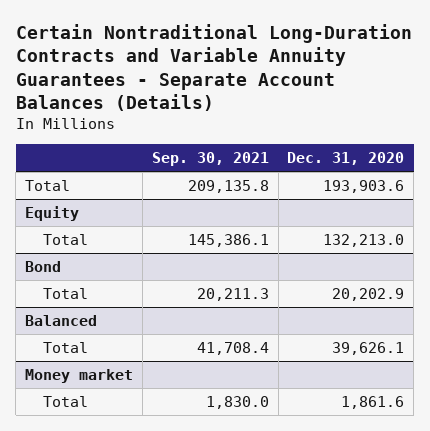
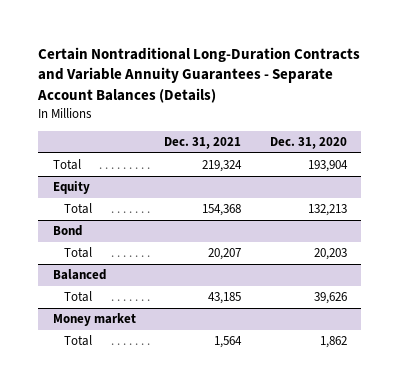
[151,152,269,167] Sep. 30, 2021 -> none
none -> [164,137,242,150] Dec. 31, 2021
[323,179,405,193] 193,903.6 -> [307,160,348,173] 193,904
[323,233,405,247] 132,213.0 -> [307,204,347,217] 132,213
[332,287,405,301] 20,202.9 -> [313,248,347,261] 20,203
[332,341,405,355] 39,626.1 -> [313,292,347,305] 39,626
[341,395,405,409] 1,861.6 -> [319,336,347,349] 1,862

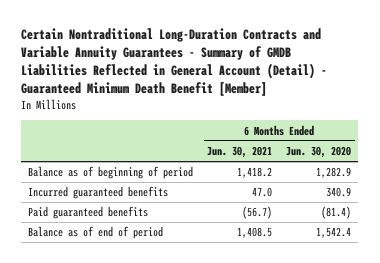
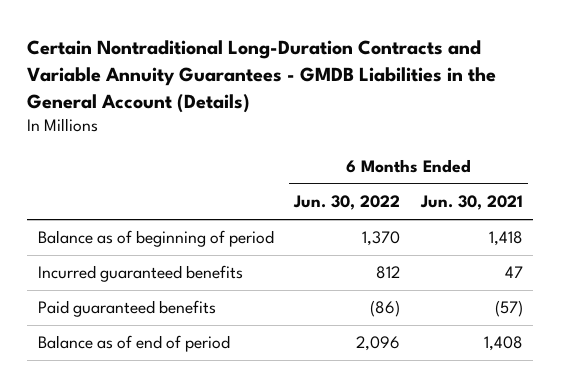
[21,28,328,97] Certain Nontraditional Long-Duration Contracts and Variable Annuity Guarantees - Summary of GMDB Liabilities Reflected in General Account (Detail) - Guaranteed Minimum Death Benefit [Member] -> [27,40,497,113] Certain Nontraditional Long-Duration Contracts and Variable Annuity Guarantees - GMDB Liabilities in the General Account (Details)
[286,146,352,159] Jun. 30, 2020 -> none
none -> [293,195,401,211] Jun. 30, 2022
[237,167,273,179] 1,418.2 -> [488,231,523,247] 1,418
[252,187,273,198] 47.0 -> [504,266,523,279] 47
[242,206,273,220] (56.7) -> [494,300,523,318] (57)
[237,227,273,239] 1,408.5 -> [483,336,523,352] 1,408

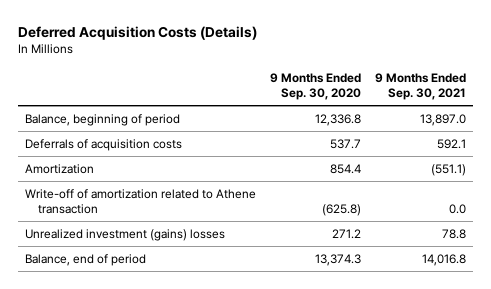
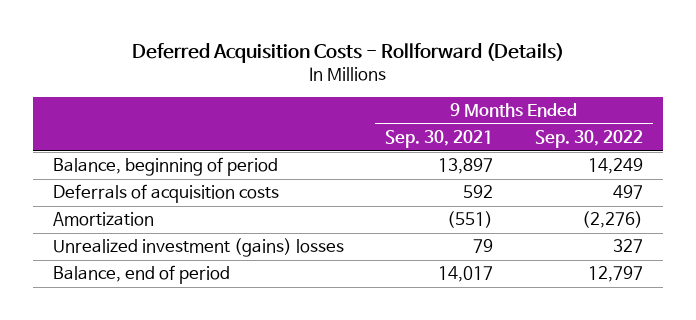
[18,25,258,40] Deferred Acquisition Costs (Details) -> [131,43,564,64] Deferred Acquisition Costs - Rollforward (Details)
[270,72,362,101] 9 Months Ended Sep. 30, 2020 -> none
none -> [534,130,643,149] Sep. 30, 2022
[25,188,257,214] Write-off of amortization related to Athene transaction -> none
[420,113,467,126] 13,897.0 -> [438,158,494,175] 13,897
[437,138,467,149] 592.1 -> [463,185,494,199] 592
[431,163,467,176] (551.1) -> [447,211,494,229] (551)
[442,228,467,239] 78.8 -> [473,239,494,254] 79
[422,253,467,266] 14,016.8 -> [438,266,494,283] 14,017

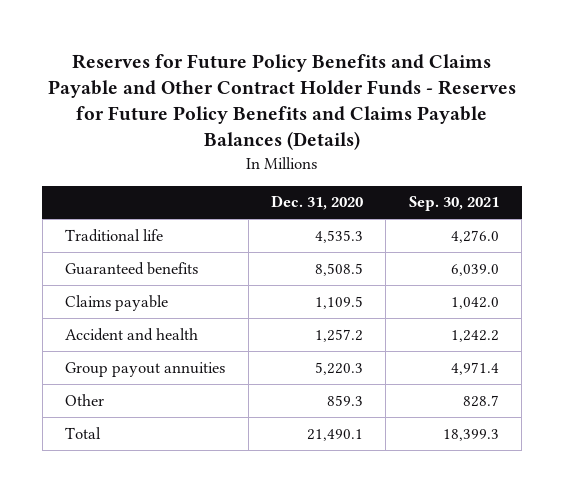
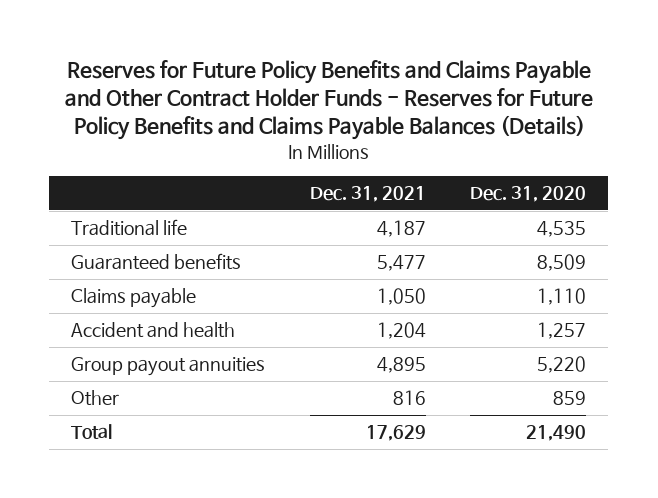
[408,196,499,212] Sep. 30, 2021 -> none
none -> [309,186,426,203] Dec. 31, 2021
[314,229,363,243] 4,535.3 -> [537,221,587,238] 4,535
[314,262,363,276] 8,508.5 -> [537,254,587,272] 8,509
[314,295,363,309] 1,109.5 -> [537,288,587,306] 1,110
[314,328,363,342] 1,257.2 -> [537,322,587,340] 1,257
[314,361,363,375] 5,220.3 -> [537,356,587,374] 5,220
[326,394,363,406] 859.3 -> [553,391,587,406] 859
[306,428,363,441] 21,490.1 -> [526,425,587,442] 21,490

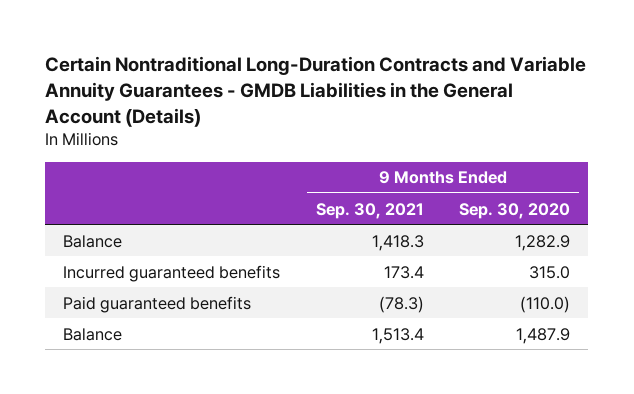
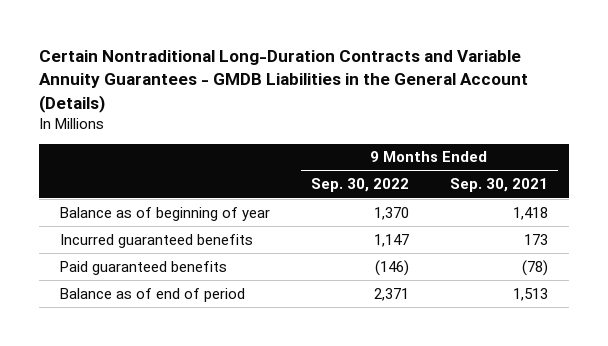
[459,202,571,219] Sep. 30, 2020 -> none
none -> [310,178,409,193] Sep. 30, 2022
[63,234,123,248] Balance -> [59,206,270,221] Balance as of beginning of year
[371,234,424,251] 1,418.3 -> [513,206,549,220] 1,418
[383,265,424,279] 173.4 -> [524,233,549,245] 173
[378,295,424,313] (78.3) -> [522,259,549,276] (78)
[63,327,123,341] Balance -> [59,287,245,302] Balance as of end of period
[371,327,424,344] 1,513.4 -> [513,287,549,301] 1,513

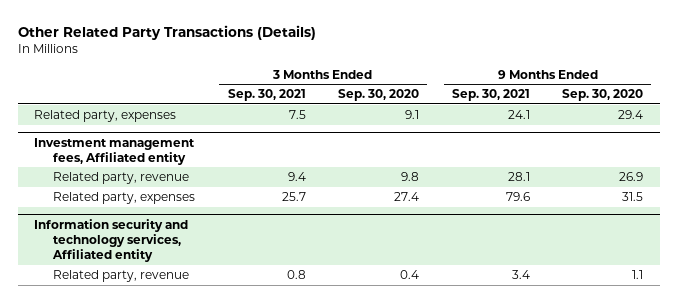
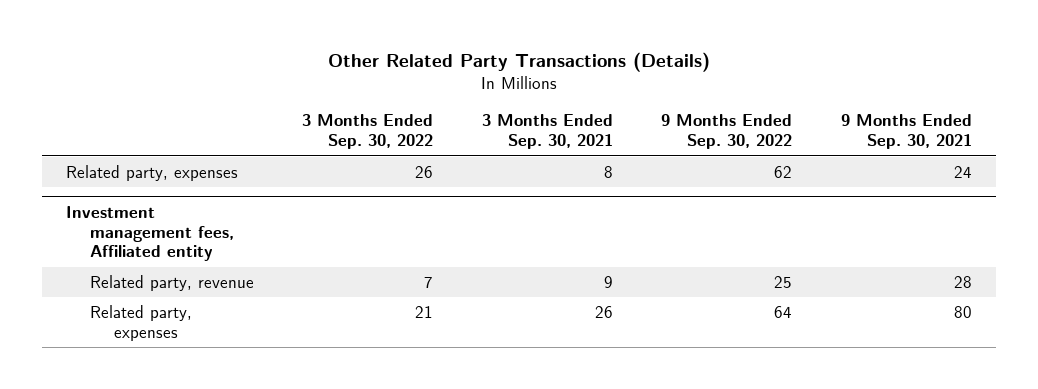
[338,89,420,102] Sep. 30, 2020 -> none
[562,89,644,102] Sep. 30, 2020 -> none
none -> [302,114,434,150] 3 Months Ended Sep. 30, 2022
none -> [661,114,793,150] 9 Months Ended Sep. 30, 2022
[288,109,306,119] 7.5 -> [603,165,613,178] 8
[507,109,530,119] 24.1 -> [953,165,972,178] 24
[34,218,189,262] Information security and technology services, Affiliated entity -> none
[52,269,189,282] Related party, revenue -> none
[287,171,306,181] 9.4 -> [603,275,613,288] 9
[507,171,530,181] 28.1 -> [953,275,972,288] 28
[281,191,306,201] 25.7 -> [594,305,613,318] 26
[505,191,530,201] 79.6 -> [953,305,972,318] 80

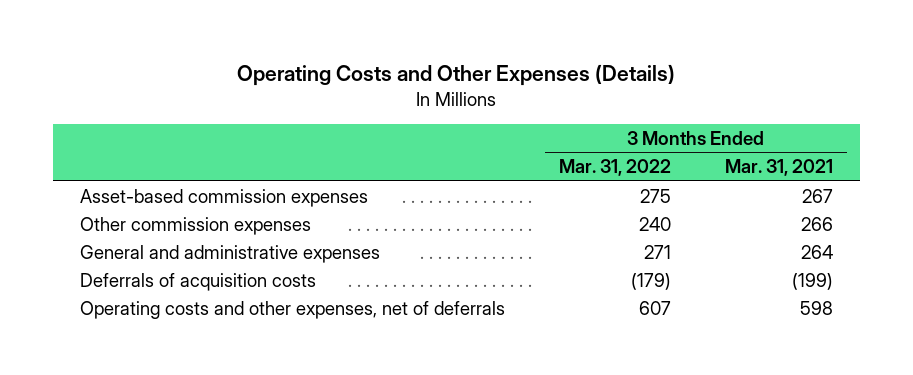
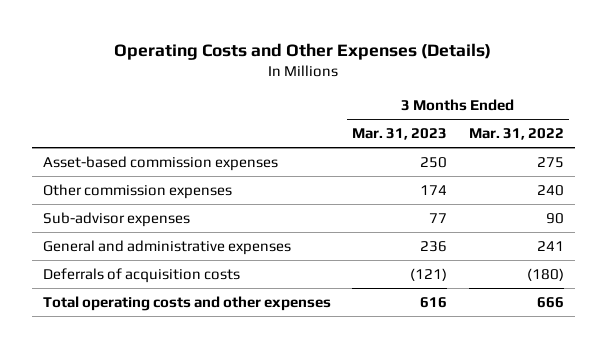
[725,159,834,177] Mar. 31, 2021 -> none
none -> [352,128,448,141] Mar. 31, 2023
none -> [42,211,190,227] Sub-advisor expenses
[643,244,671,259] 271 -> [536,240,564,251] 241
[630,272,671,290] (179) -> [526,267,564,281] (180)
[79,300,505,319] Operating costs and other expenses, net of deferrals -> [42,295,331,311] Total operating costs and other expenses
[638,300,671,315] 607 -> [536,296,564,308] 666

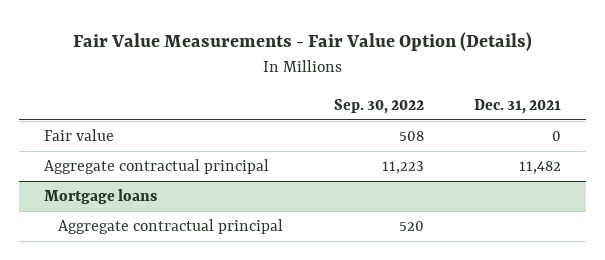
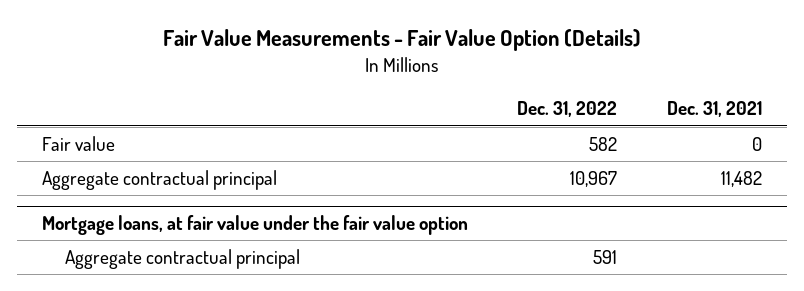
[333,99,424,115] Sep. 30, 2022 -> none
none -> [517,101,618,118] Dec. 31, 2022
[44,189,158,205] Mortgage loans -> [41,215,468,236] Mortgage loans, at fair value under the fair value option

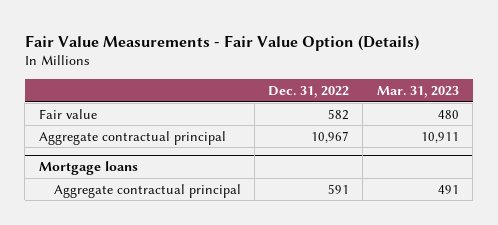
[666,101,762,118] Dec. 31, 2021 -> none
none -> [376,86,459,99] Mar. 31, 2023
[41,215,468,236] Mortgage loans, at fair value under the fair value option -> [38,161,138,176] Mortgage loans

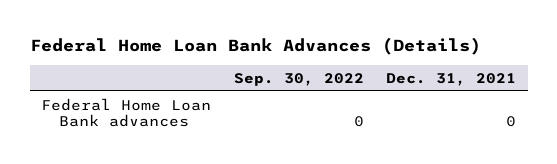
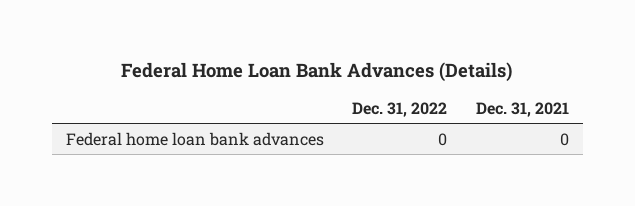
[233,72,364,86] Sep. 30, 2022 -> none
none -> [352,102,448,118] Dec. 31, 2022
[40,97,211,127] Federal Home Loan Bank advances -> [66,131,325,146] Federal home loan bank advances

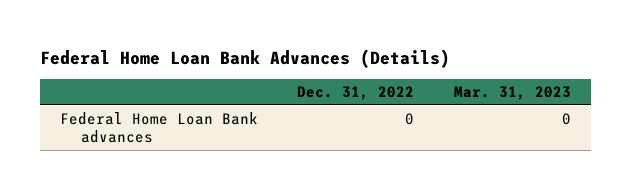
[475,102,569,118] Dec. 31, 2021 -> none
none -> [453,86,571,101] Mar. 31, 2023
[66,131,325,146] Federal home loan bank advances -> [59,112,258,144] Federal Home Loan Bank advances

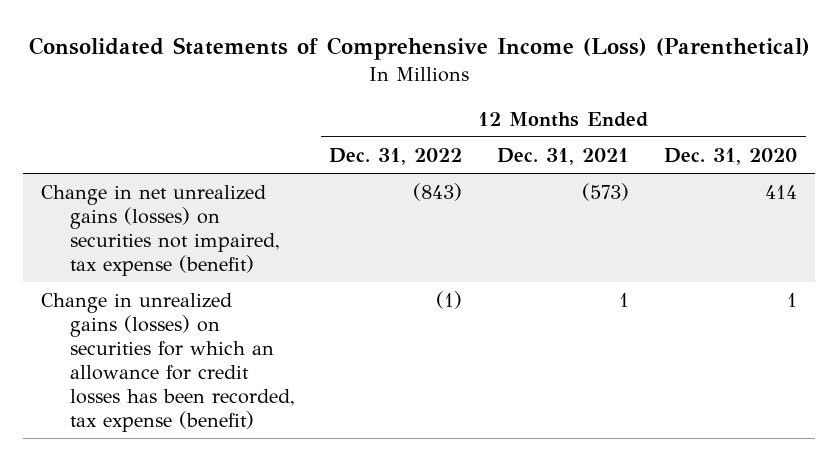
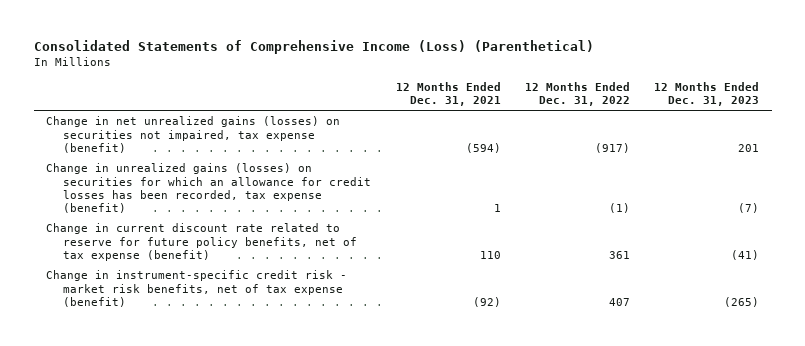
[664,147,798,165] Dec. 31, 2020 -> none
none -> [654,81,760,107] 12 Months Ended Dec. 31, 2023
[413,182,463,201] (843) -> [595,142,631,153] (917)
[582,182,630,201] (573) -> [465,142,501,153] (594)
none -> [45,223,358,261] Change in current discount rate related to reserve for future policy benefits, net of tax expense (benefit)
none -> [45,270,347,307] Change in instrument-specific credit risk - market risk benefits, net of tax expense (benefit)

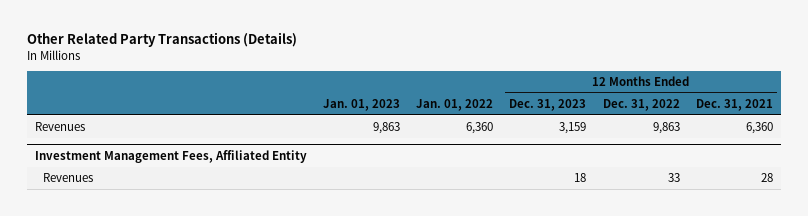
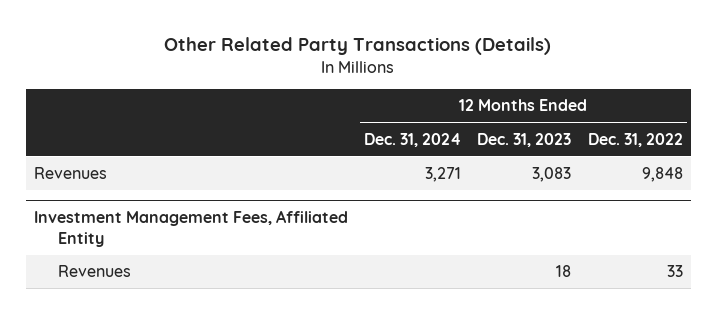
[322,98,400,111] Jan. 01, 2023 -> none
[416,98,494,111] Jan. 01, 2022 -> none
[695,98,773,111] Dec. 31, 2021 -> none
none -> [364,132,462,147] Dec. 31, 2024
[559,122,587,135] 3,159 -> [532,167,572,183] 3,083
[652,122,680,135] 9,863 -> [641,167,683,183] 9,848

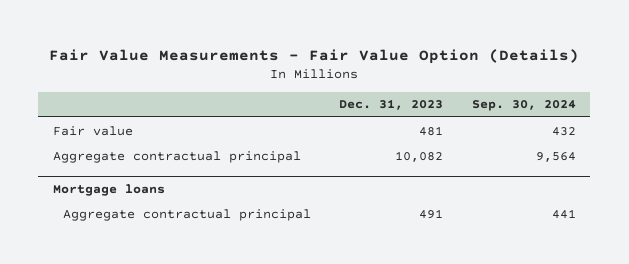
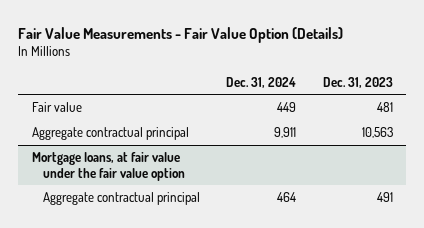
[472,100,577,112] Sep. 30, 2024 -> none
none -> [226,76,297,88] Dec. 31, 2024
[395,150,444,162] 10,082 -> [361,127,393,139] 10,563
[52,183,165,196] Mortgage loans -> [31,152,185,181] Mortgage loans, at fair value under the fair value option

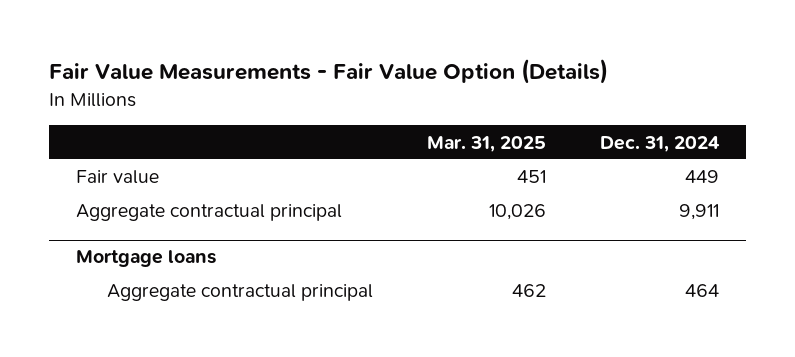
[322,76,393,88] Dec. 31, 2023 -> none
none -> [426,135,546,152] Mar. 31, 2025
[31,152,185,181] Mortgage loans, at fair value under the fair value option -> [76,250,217,268] Mortgage loans

